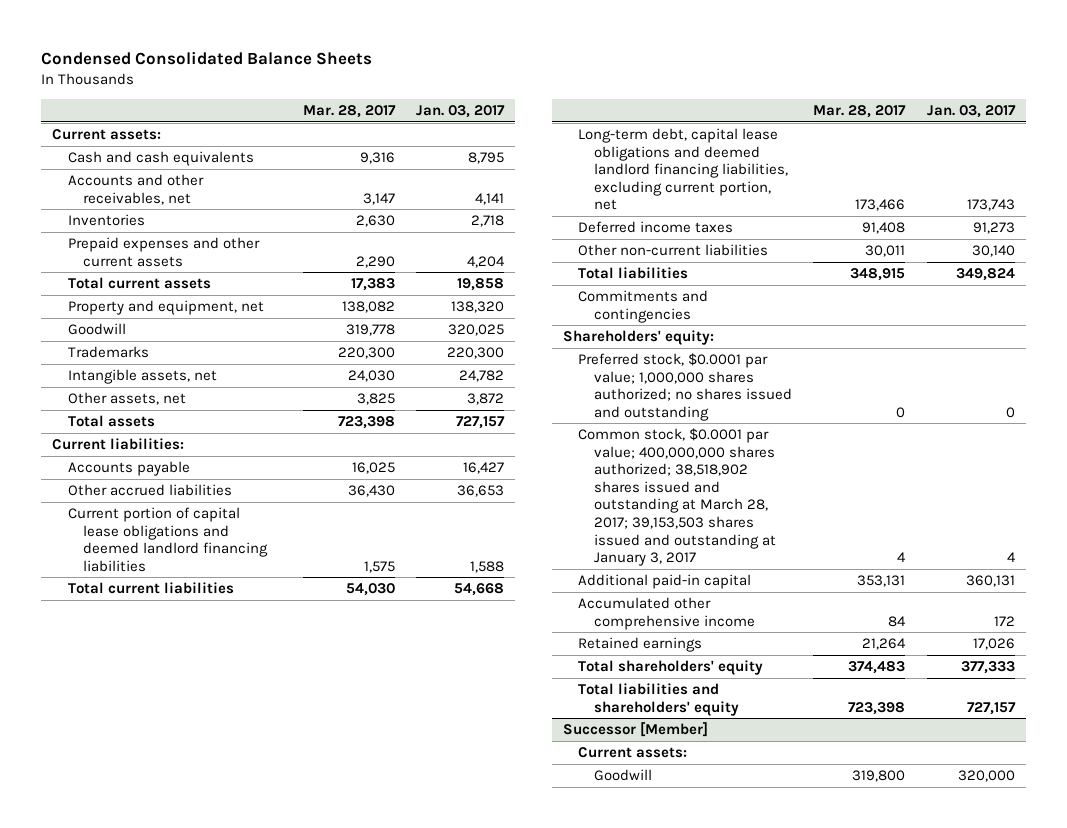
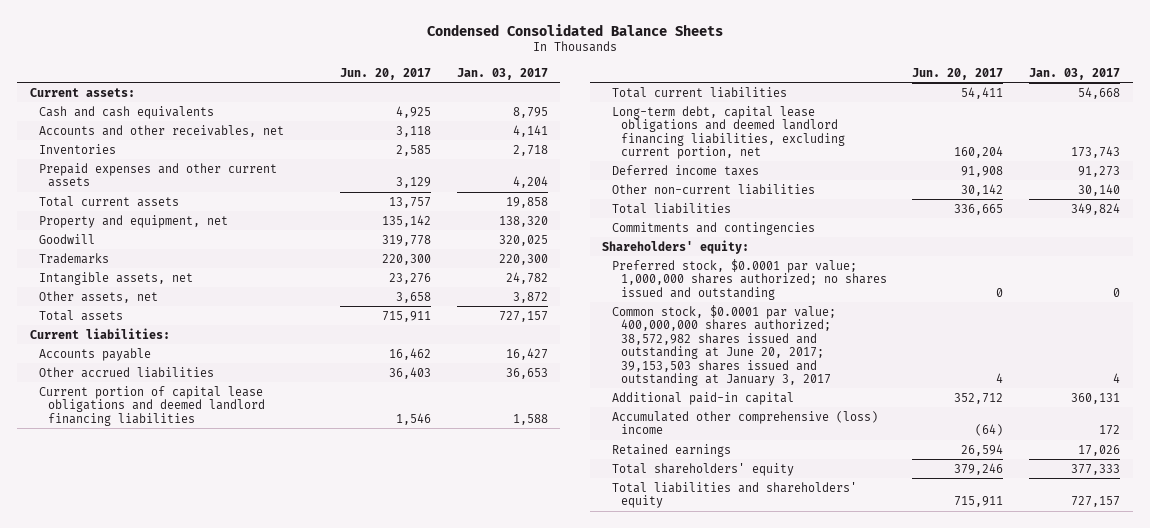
[302,104,396,118] Mar. 28, 2017 -> none
none -> [339,67,431,80] Jun. 20, 2017
[578,427,776,567] Common stock, $0.0001 par value; 400,000,000 shares authorized; 38,518,902 shares issued and outstanding at March 28, 2017; 39,153,503 shares issued and outstanding at January 3, 2017 -> [611,304,836,387] Common stock, $0.0001 par value; 400,000,000 shares authorized; 38,572,982 shares issued and outstanding at June 20, 2017; 39,153,503 shares issued and outstanding at January 3, 2017
[578,596,755,630] Accumulated other comprehensive income -> [611,410,878,435] Accumulated other comprehensive (loss) income
[562,721,708,737] Successor [Member] -> none
[578,746,688,758] Current assets: -> none
[593,768,652,781] Goodwill -> none

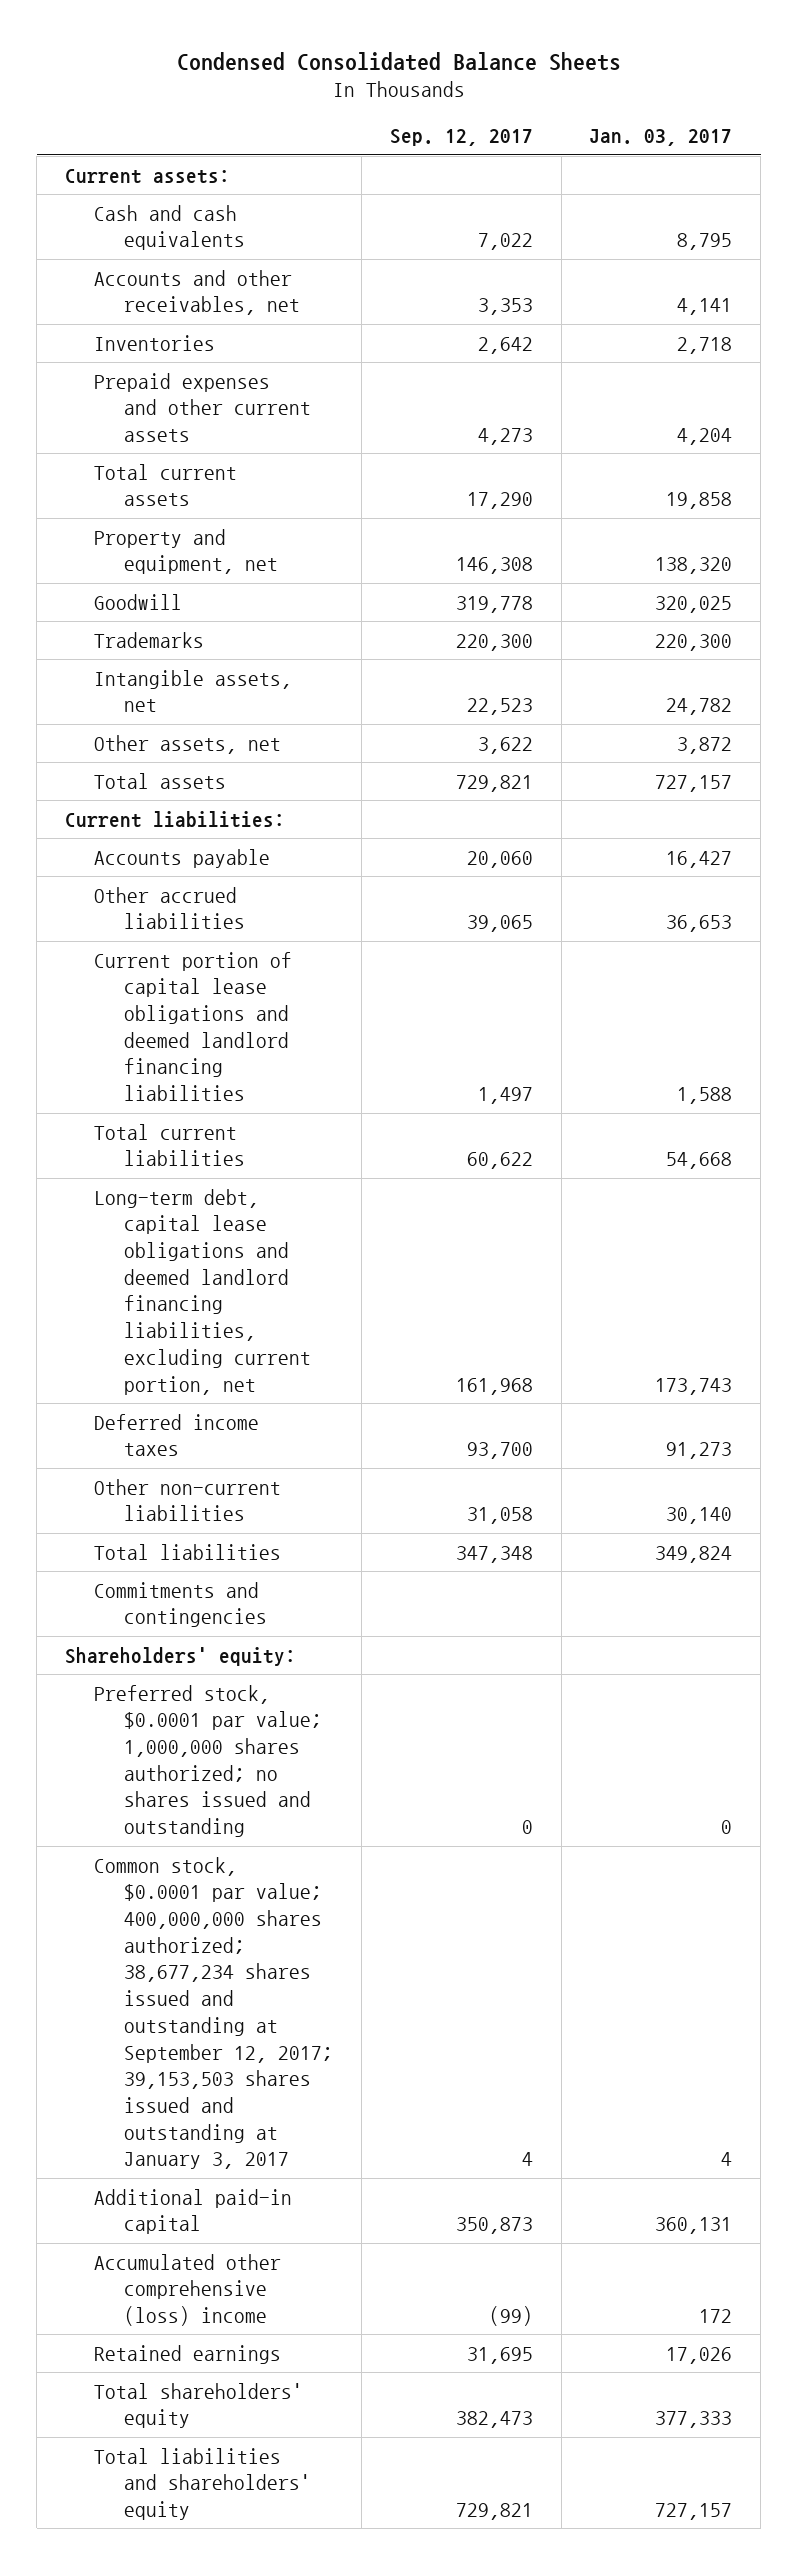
[339,67,431,80] Jun. 20, 2017 -> none
none -> [389,129,533,147] Sep. 12, 2017
[611,304,836,387] Common stock, $0.0001 par value; 400,000,000 shares authorized; 38,572,982 shares issued and outstanding at June 20, 2017; 39,153,503 shares issued and outstanding at January 3, 2017 -> [94,1856,333,2170] Common stock, $0.0001 par value; 400,000,000 shares authorized; 38,677,234 shares issued and outstanding at September 12, 2017; 39,153,503 shares issued and outstanding at January 3, 2017

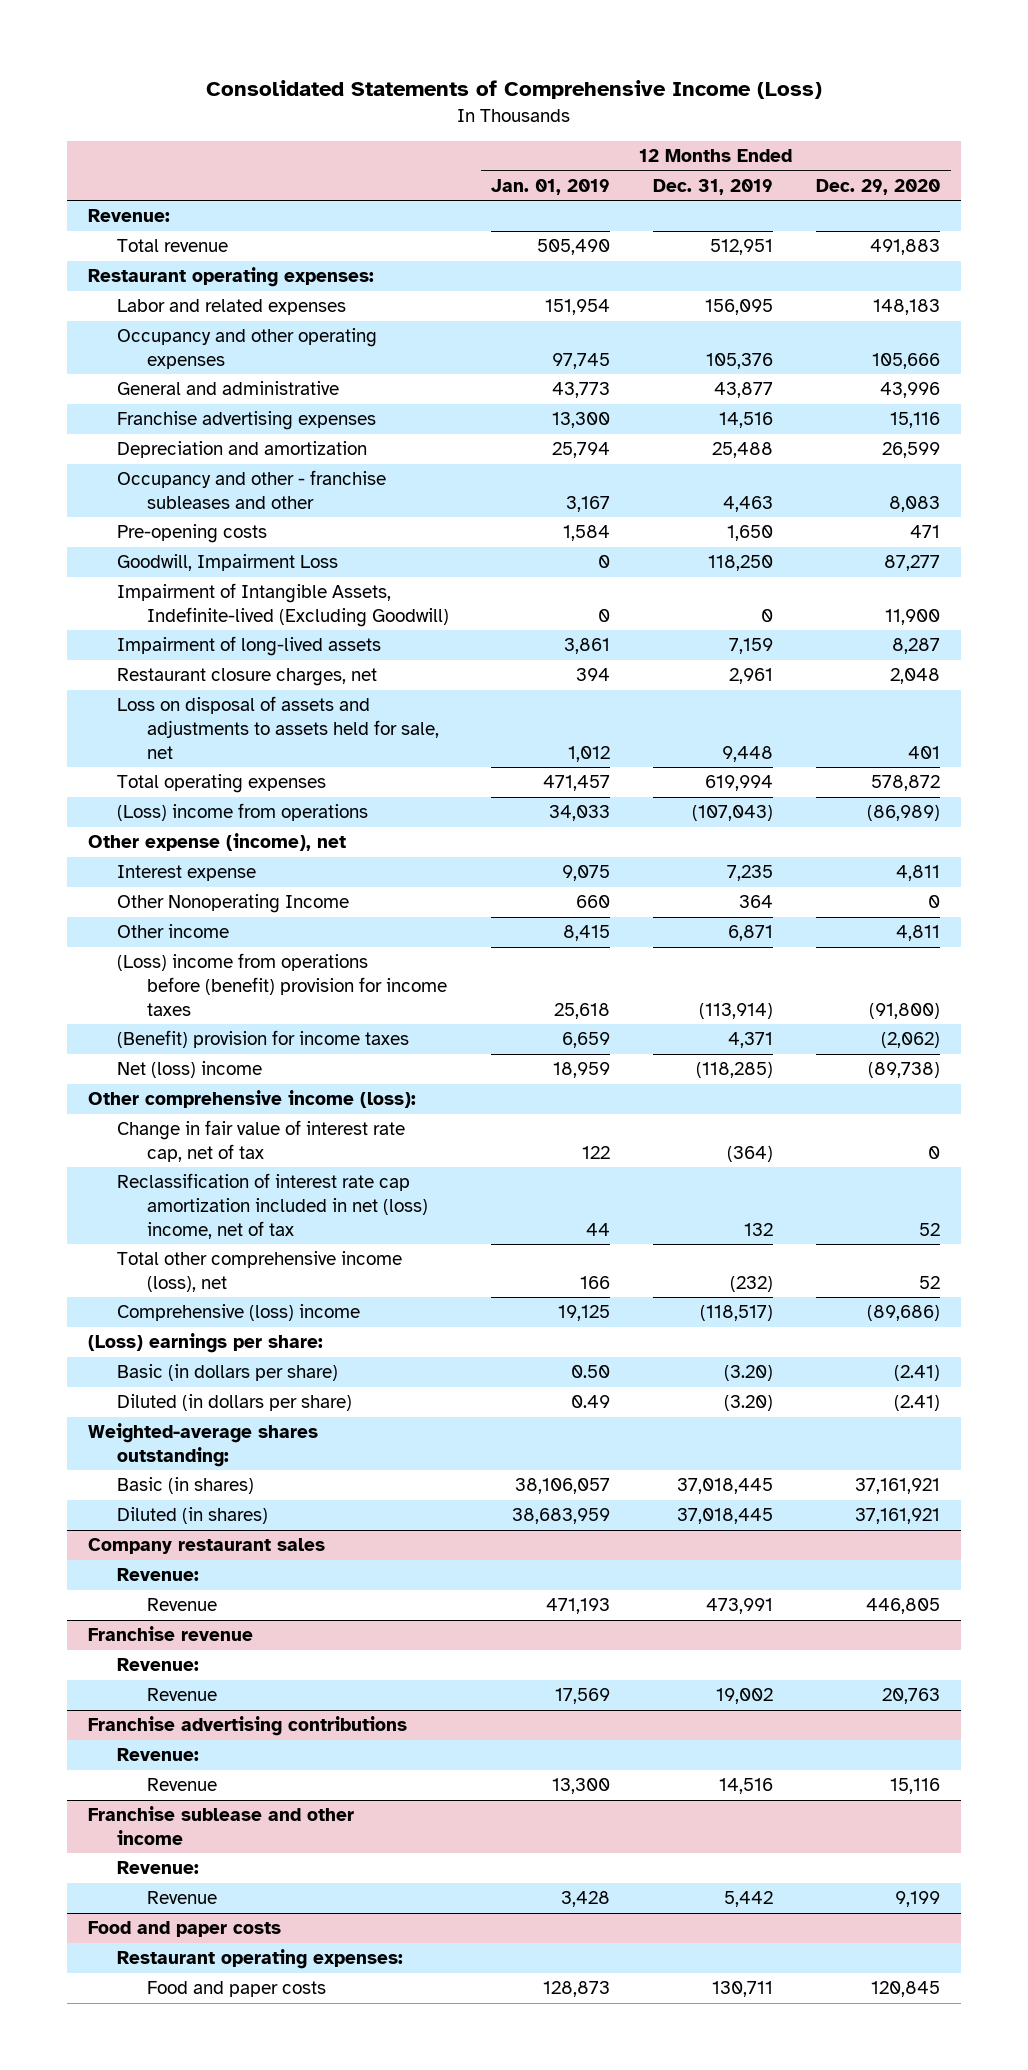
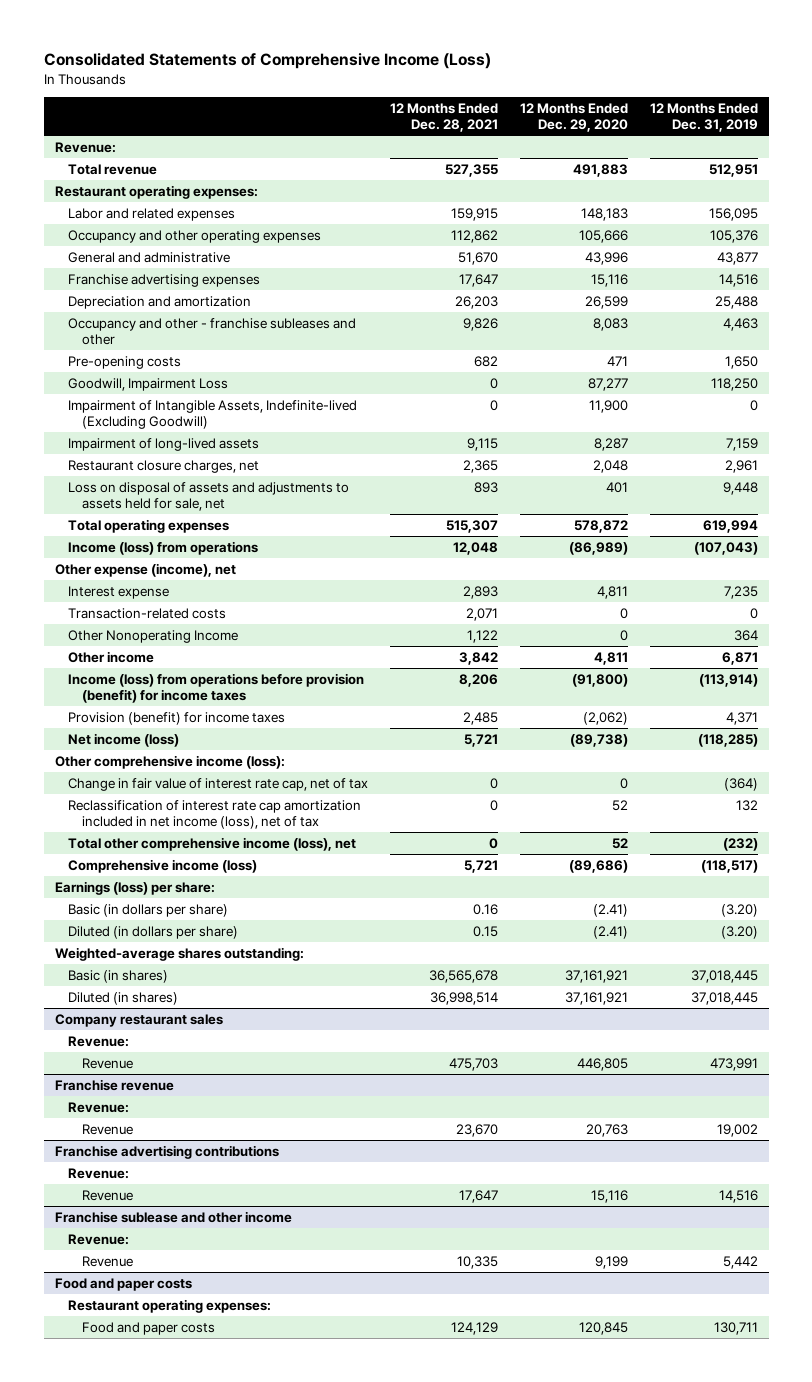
[491,178,611,195] Jan. 01, 2019 -> none
none -> [389,102,498,133] 12 Months Ended Dec. 28, 2021
[117,803,369,822] (Loss) income from operations -> [68,540,259,555] Income (loss) from operations
none -> [68,607,227,619] Transaction-related costs
[117,953,447,1016] (Loss) income from operations before (benefit) provision for income taxes -> [68,672,365,704] Income (loss) from operations before provision (benefit) for income taxes
[117,1030,410,1049] (Benefit) provision for income taxes -> [68,711,286,725] Provision (benefit) for income taxes
[117,1061,263,1079] Net (loss) income -> [68,732,180,747] Net income (loss)
[117,1173,428,1239] Reclassification of interest rate cap amortization included in net (loss) income, net of tax -> [68,799,362,830] Reclassification of interest rate cap amortization included in net income (loss), net of tax
[117,1304,361,1322] Comprehensive (loss) income -> [68,858,258,873] Comprehensive income (loss)
[87,1333,323,1354] (Loss) earnings per share: -> [54,880,215,895] Earnings (loss) per share:

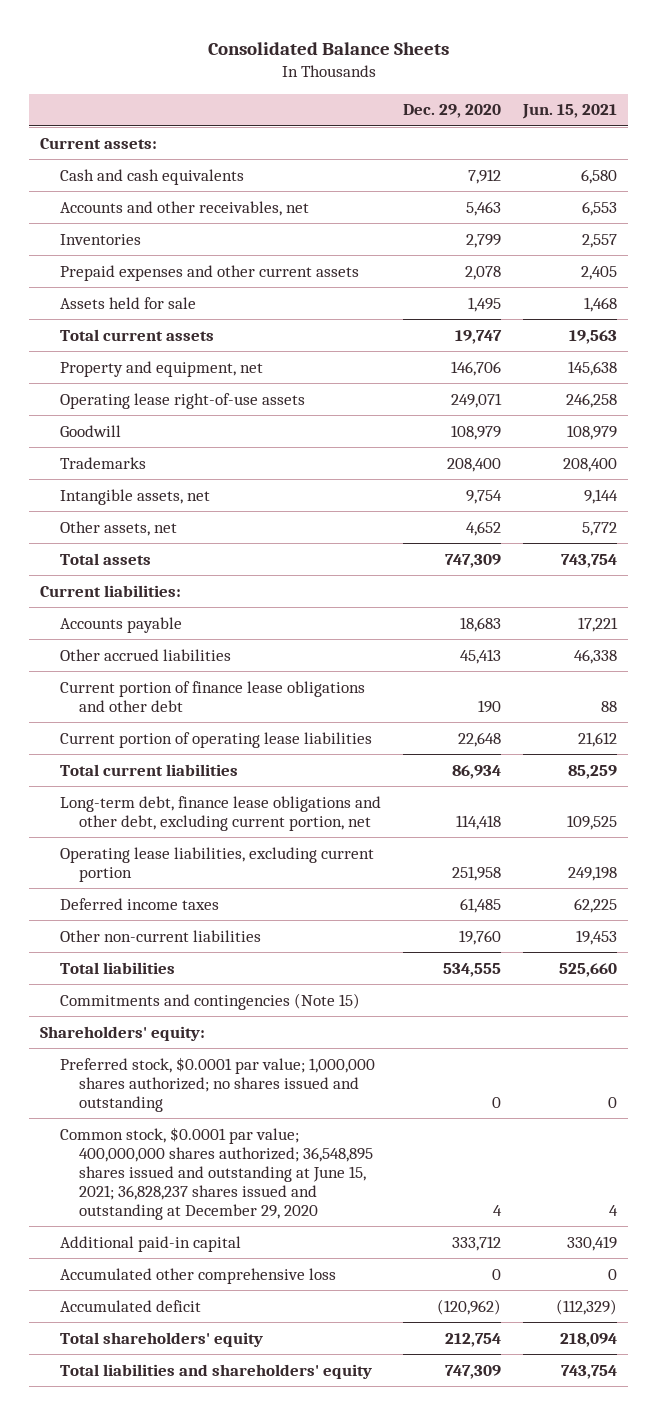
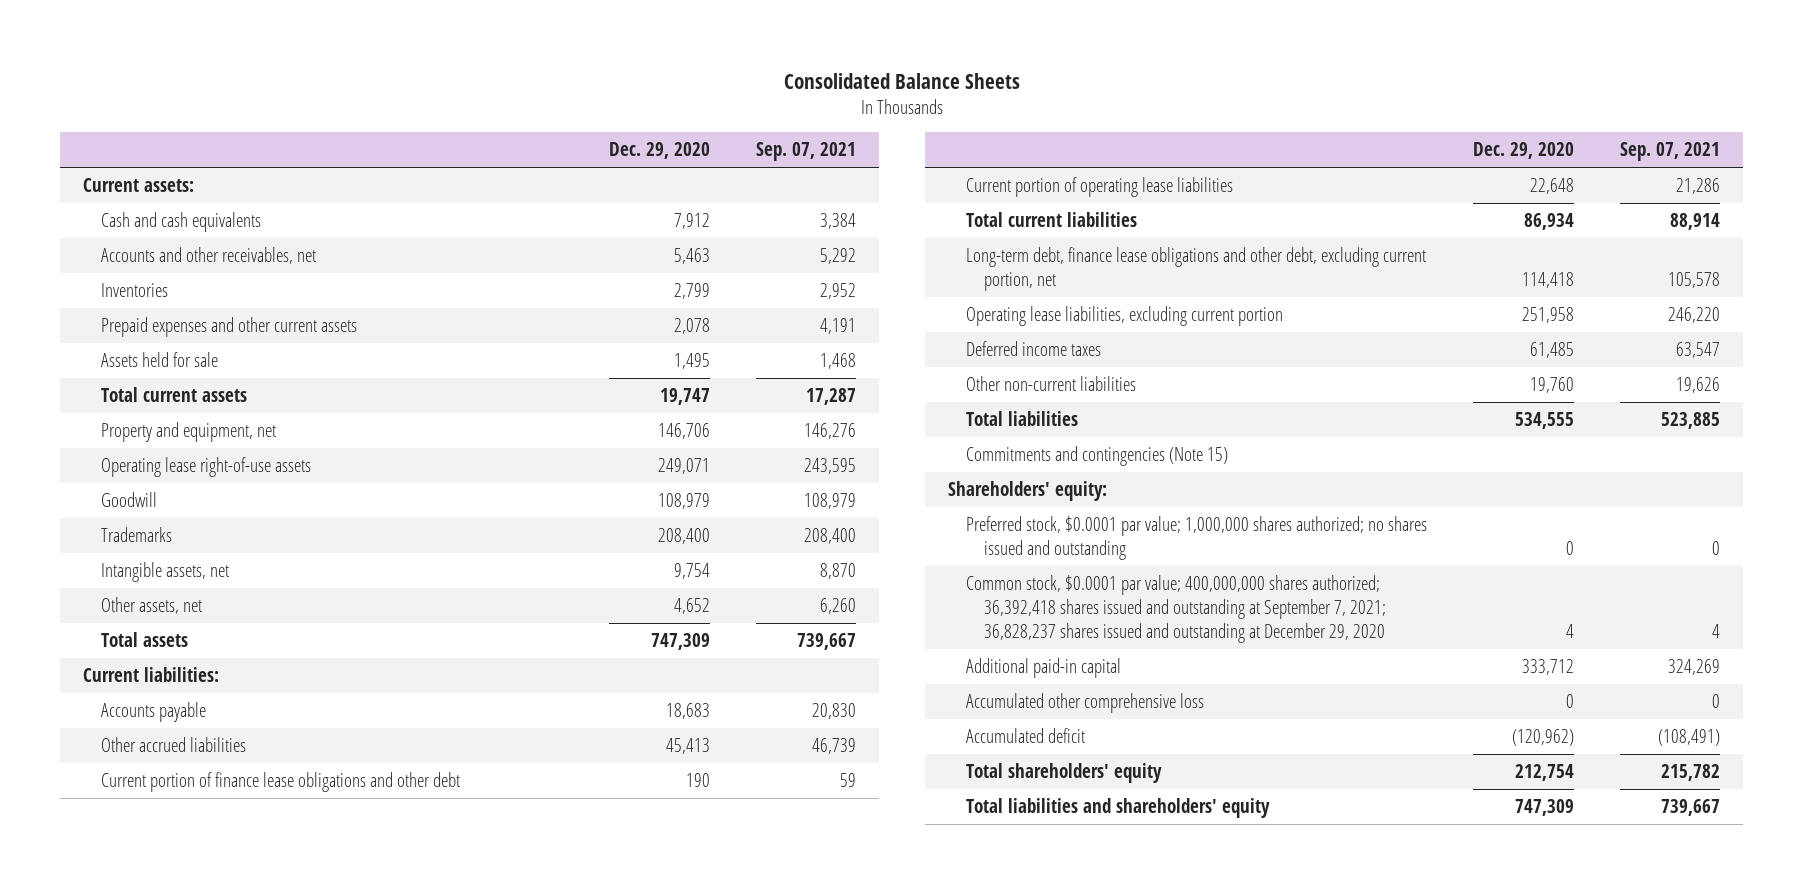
[522,104,618,120] Jun. 15, 2021 -> none
none -> [755,142,856,162] Sep. 07, 2021
[59,1126,373,1220] Common stock, $0.0001 par value; 400,000,000 shares authorized; 36,548,895 shares issued and outstanding at June 15, 2021; 36,828,237 shares issued and outstanding at December 29, 2020 -> [965,575,1386,643] Common stock, $0.0001 par value; 400,000,000 shares authorized; 36,392,418 shares issued and outstanding at September 7, 2021; 36,828,237 shares issued and outstanding at December 29, 2020

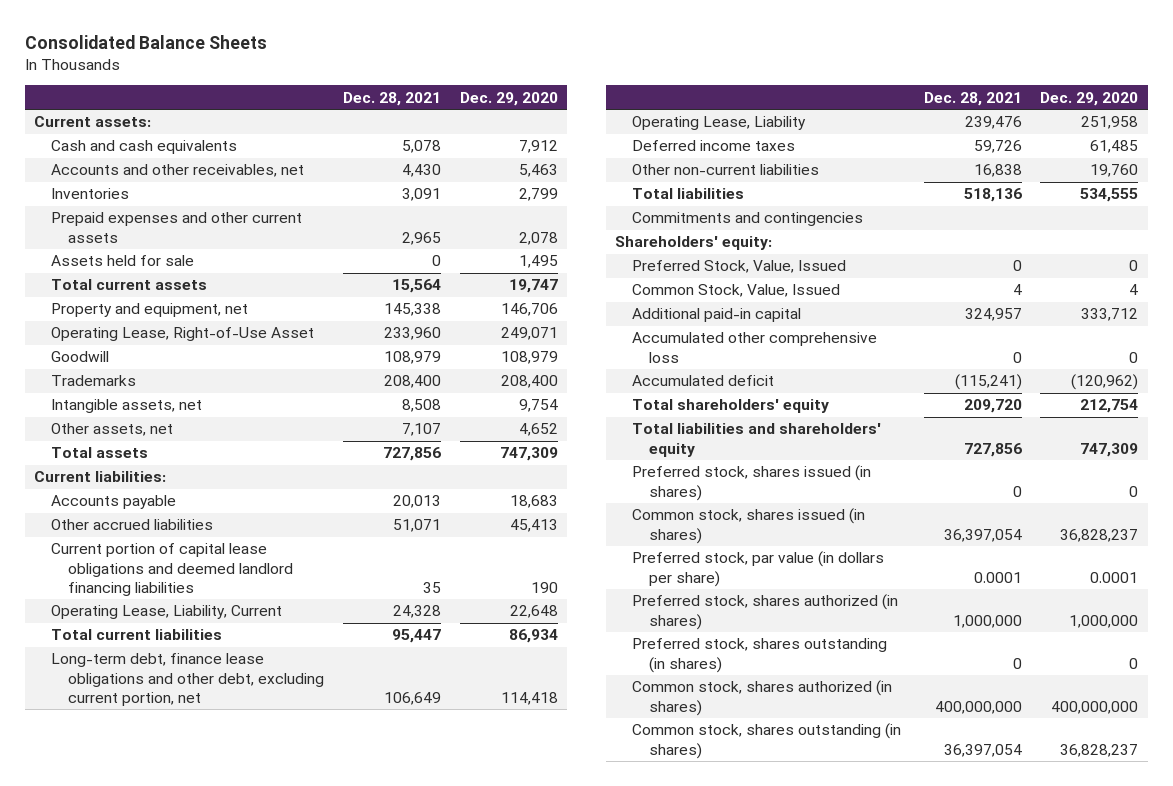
[755,142,856,162] Sep. 07, 2021 -> none
none -> [343,91,442,106] Dec. 28, 2021
[101,457,312,478] Operating lease right-of-use assets -> [51,327,315,342] Operating Lease, Right-of-Use Asset
[101,772,461,793] Current portion of finance lease obligations and other debt -> [51,543,294,596] Current portion of capital lease obligations and deemed landlord financing liabilities
[965,177,1233,198] Current portion of operating lease liabilities -> [51,605,283,620] Operating Lease, Liability, Current
[965,306,1283,327] Operating lease liabilities, excluding current portion -> [631,116,806,131] Operating Lease, Liability
[965,446,1228,467] Commitments and contingencies (Note 15) -> [631,212,863,227] Commitments and contingencies
[965,516,1427,560] Preferred stock, $0.0001 par value; 1,000,000 shares authorized; no shares issued and outstanding -> [631,260,846,274] Preferred Stock, Value, Issued
[965,575,1386,643] Common stock, $0.0001 par value; 400,000,000 shares authorized; 36,392,418 shares issued and outstanding at September 7, 2021; 36,828,237 shares issued and outstanding at December 29, 2020 -> [631,284,840,298] Common Stock, Value, Issued
none -> [631,465,871,501] Preferred stock, shares issued (in shares)
none -> [631,508,865,544] Common stock, shares issued (in shares)
none -> [631,551,884,587] Preferred stock, par value (in dollars per share)
none -> [631,594,898,630] Preferred stock, shares authorized (in shares)
none -> [631,638,887,673] Preferred stock, shares outstanding (in shares)
none -> [631,680,892,716] Common stock, shares authorized (in shares)
none -> [631,723,901,759] Common stock, shares outstanding (in shares)

